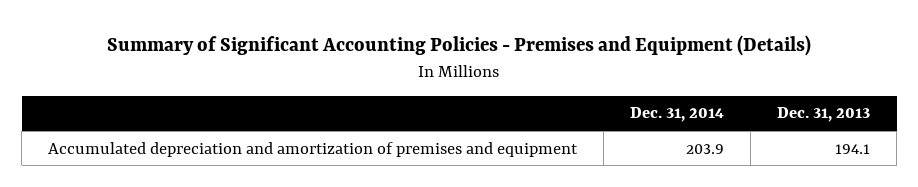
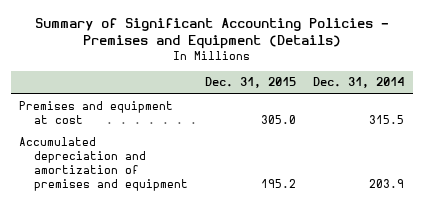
[777,107,871,123] Dec. 31, 2013 -> none
none -> [205,77,297,89] Dec. 31, 2015
none -> [19,101,174,125] Premises and equipment at cost

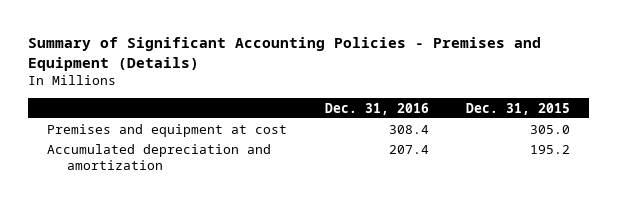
[313,77,405,89] Dec. 31, 2014 -> none
none -> [324,102,429,115] Dec. 31, 2016
[19,137,189,192] Accumulated depreciation and amortization of premises and equipment -> [47,143,272,170] Accumulated depreciation and amortization

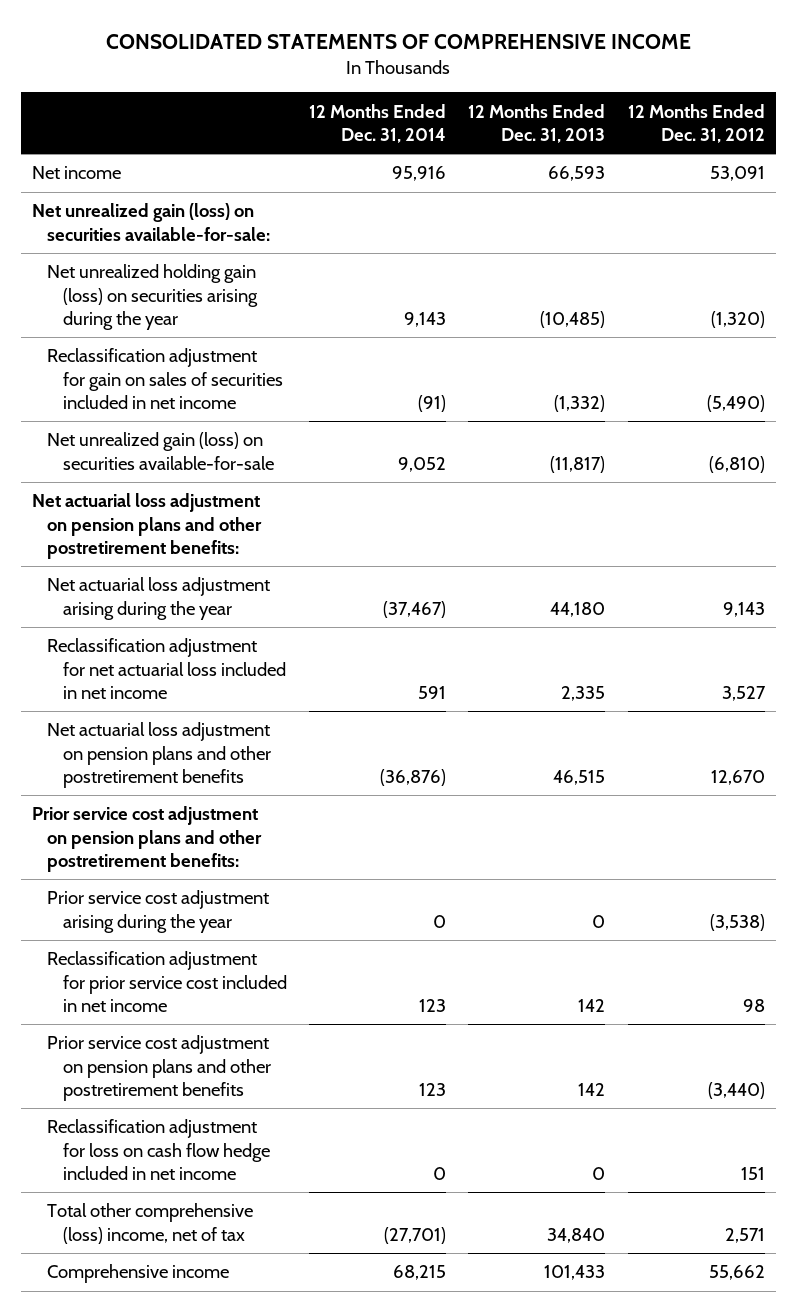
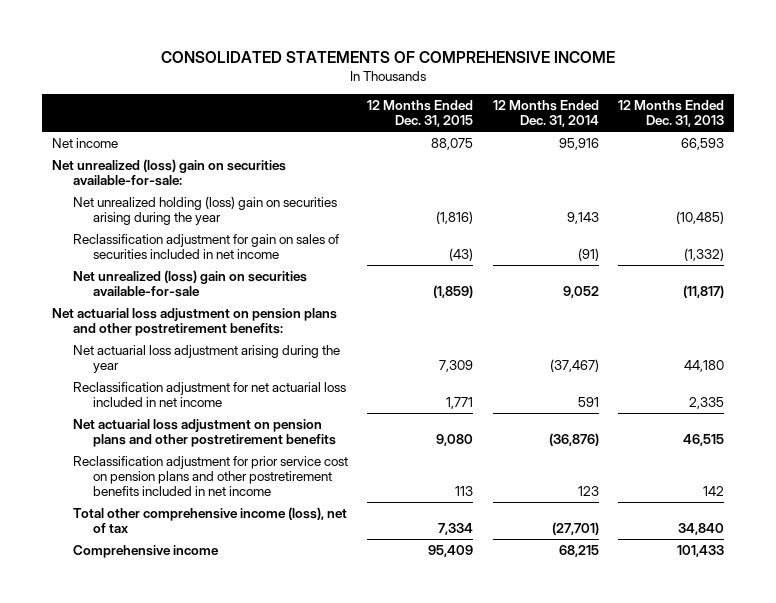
[627,103,765,144] 12 Months Ended Dec. 31, 2012 -> none
none -> [367,99,474,128] 12 Months Ended Dec. 31, 2015
[31,203,271,241] Net unrealized gain (loss) on securities available-for-sale: -> [52,158,287,186] Net unrealized (loss) gain on securities available-for-sale:
[47,264,258,330] Net unrealized holding gain (loss) on securities arising during the year -> [72,195,337,225] Net unrealized holding (loss) gain on securities arising during the year
[47,432,274,470] Net unrealized gain (loss) on securities available-for-sale -> [72,269,307,297] Net unrealized (loss) gain on securities available-for-sale
[31,806,263,872] Prior service cost adjustment on pension plans and other postretirement benefits: -> none
[47,890,270,933] Prior service cost adjustment arising during the year -> none
[47,1035,271,1101] Prior service cost adjustment on pension plans and other postretirement benefits -> none
[47,1119,270,1180] Reclassification adjustment for loss on cash flow hedge included in net income -> none
[47,951,287,1012] Reclassification adjustment for prior service cost included in net income -> [72,455,348,497] Reclassification adjustment for prior service cost on pension plans and other postretirement benefits included in net income
[47,1203,254,1244] Total other comprehensive (loss) income, net of tax -> [72,506,347,533] Total other comprehensive income (loss), net of tax

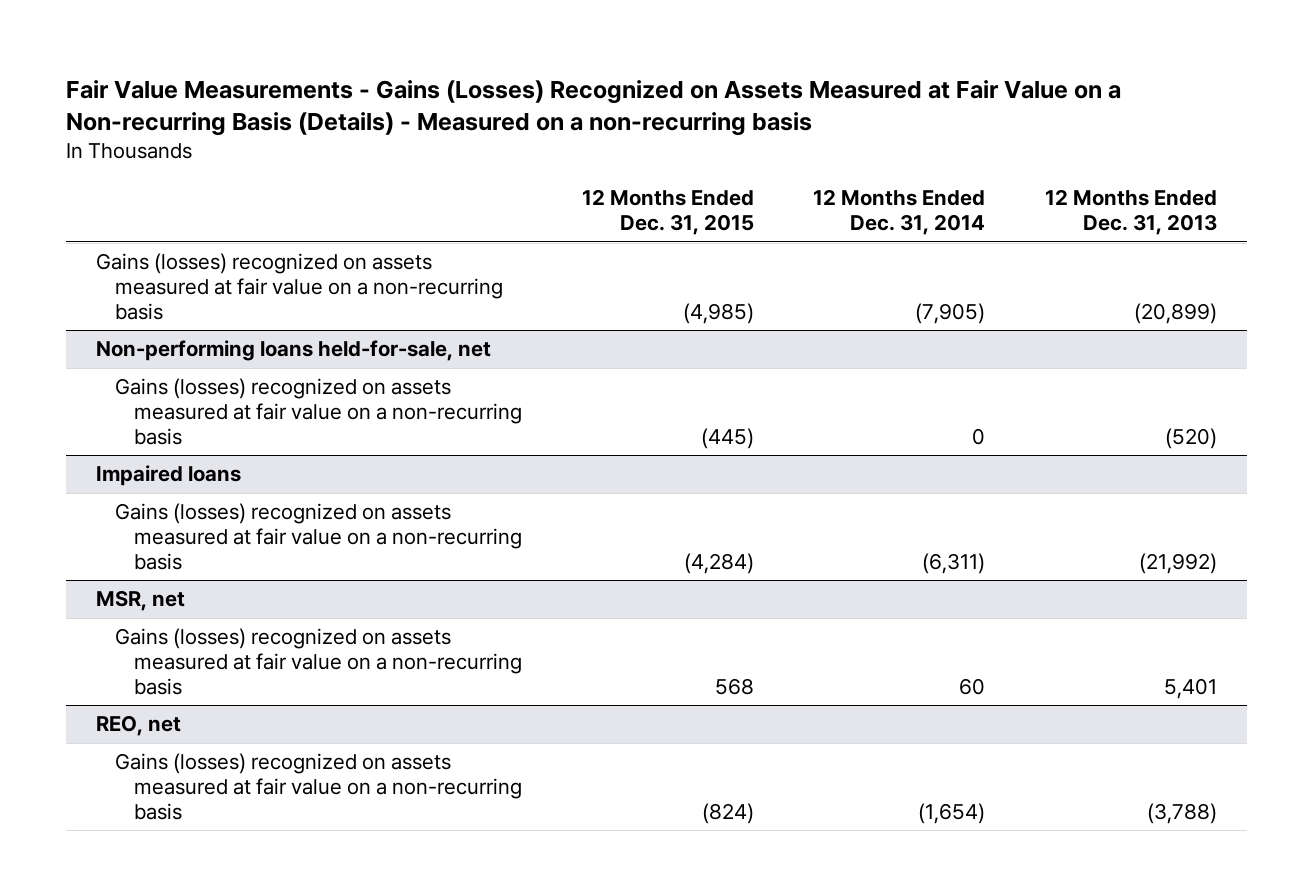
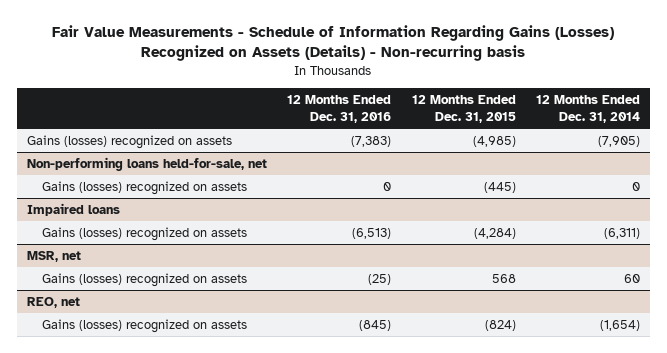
[65,80,1121,137] Fair Value Measurements - Gains (Losses) Recognized on Assets Measured at Fair Value on a Non-recurring Basis (Details) - Measured on a non-recurring basis -> [52,25,615,62] Fair Value Measurements - Schedule of Information Regarding Gains (Losses) Recognized on Assets (Details) - Non-recurring basis
[1045,189,1218,236] 12 Months Ended Dec. 31, 2013 -> none
none -> [287,95,392,123] 12 Months Ended Dec. 31, 2016
[95,253,503,321] Gains (losses) recognized on assets measured at fair value on a non-recurring basis -> [27,134,233,149] Gains (losses) recognized on assets
[114,378,522,446] Gains (losses) recognized on assets measured at fair value on a non-recurring basis -> [42,180,248,195] Gains (losses) recognized on assets
[114,503,522,571] Gains (losses) recognized on assets measured at fair value on a non-recurring basis -> [42,226,248,241] Gains (losses) recognized on assets
[114,628,522,696] Gains (losses) recognized on assets measured at fair value on a non-recurring basis -> [42,272,248,287] Gains (losses) recognized on assets
[114,753,522,821] Gains (losses) recognized on assets measured at fair value on a non-recurring basis -> [42,318,248,333] Gains (losses) recognized on assets

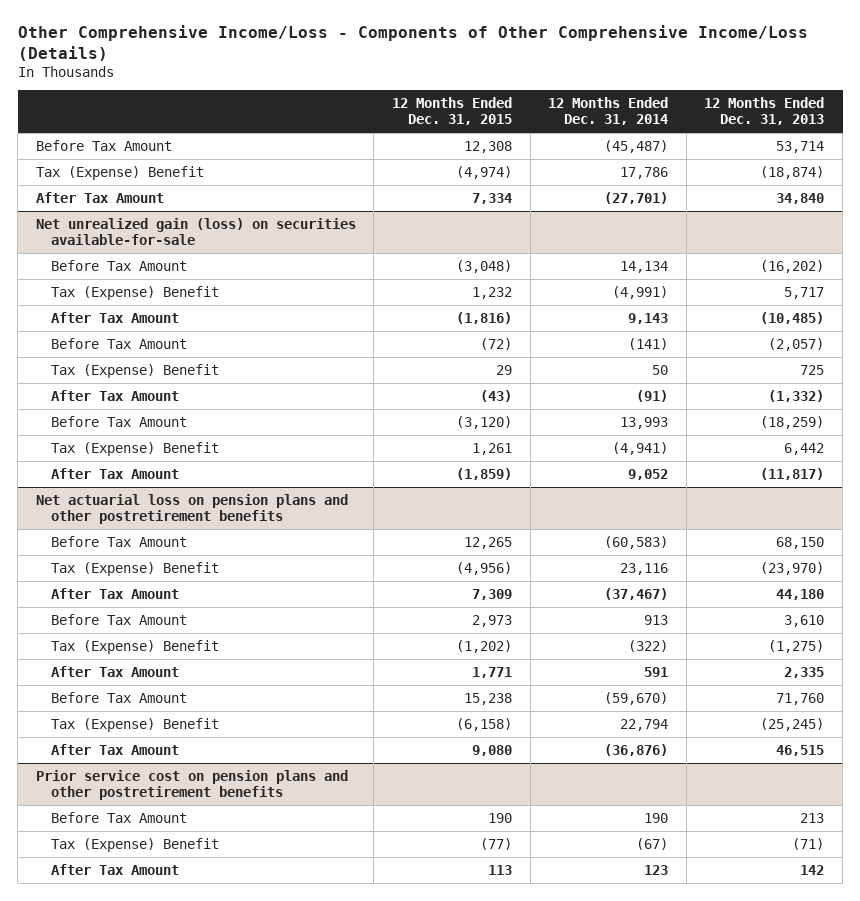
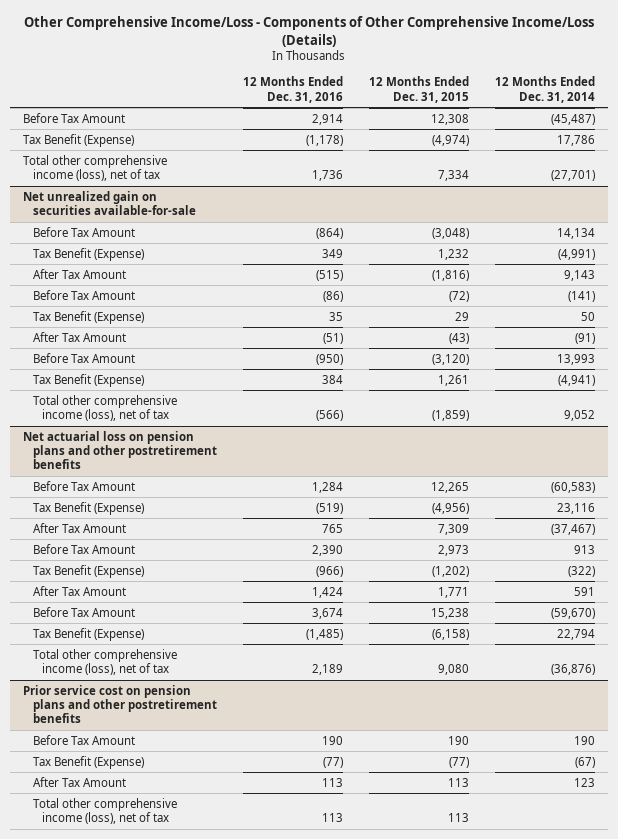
[704,97,825,126] 12 Months Ended Dec. 31, 2013 -> none
none -> [242,76,343,103] 12 Months Ended Dec. 31, 2016
[35,165,204,180] Tax (Expense) Benefit -> [22,133,134,147] Tax Benefit (Expense)
[35,191,164,203] After Tax Amount -> [22,154,167,182] Total other comprehensive income (loss), net of tax
[35,217,356,246] Net unrealized gain (loss) on securities available-for-sale -> [22,190,196,216] Net unrealized gain on securities available-for-sale
[51,285,220,300] Tax (Expense) Benefit -> [32,247,144,261] Tax Benefit (Expense)
[51,363,220,378] Tax (Expense) Benefit -> [32,310,144,324] Tax Benefit (Expense)
[51,441,220,456] Tax (Expense) Benefit -> [32,373,144,387] Tax Benefit (Expense)
[51,467,180,479] After Tax Amount -> [32,394,177,422] Total other comprehensive income (loss), net of tax
[51,561,220,576] Tax (Expense) Benefit -> [32,501,144,515] Tax Benefit (Expense)
[51,639,220,654] Tax (Expense) Benefit -> [32,564,144,578] Tax Benefit (Expense)
[51,717,220,732] Tax (Expense) Benefit -> [32,627,144,641] Tax Benefit (Expense)
[51,743,180,755] After Tax Amount -> [32,648,177,676] Total other comprehensive income (loss), net of tax
[51,837,220,852] Tax (Expense) Benefit -> [32,755,144,769] Tax Benefit (Expense)
none -> [32,797,177,825] Total other comprehensive income (loss), net of tax

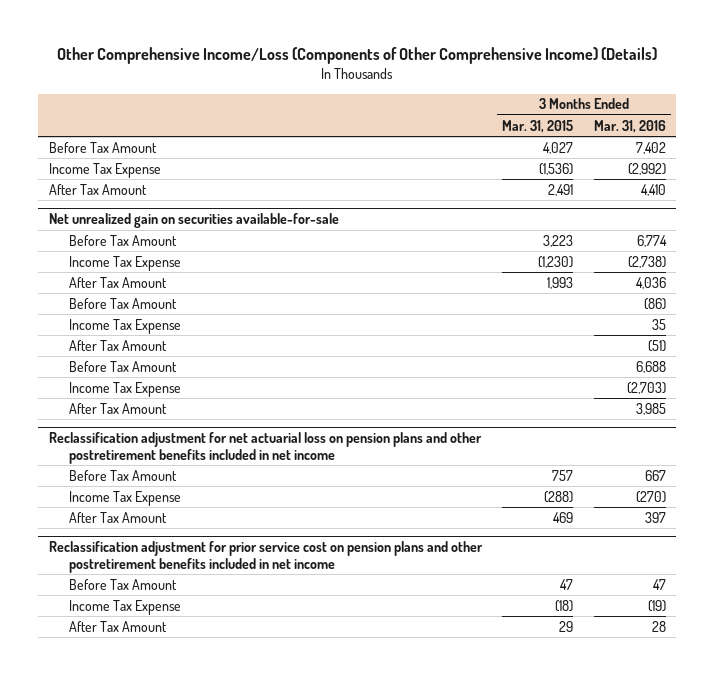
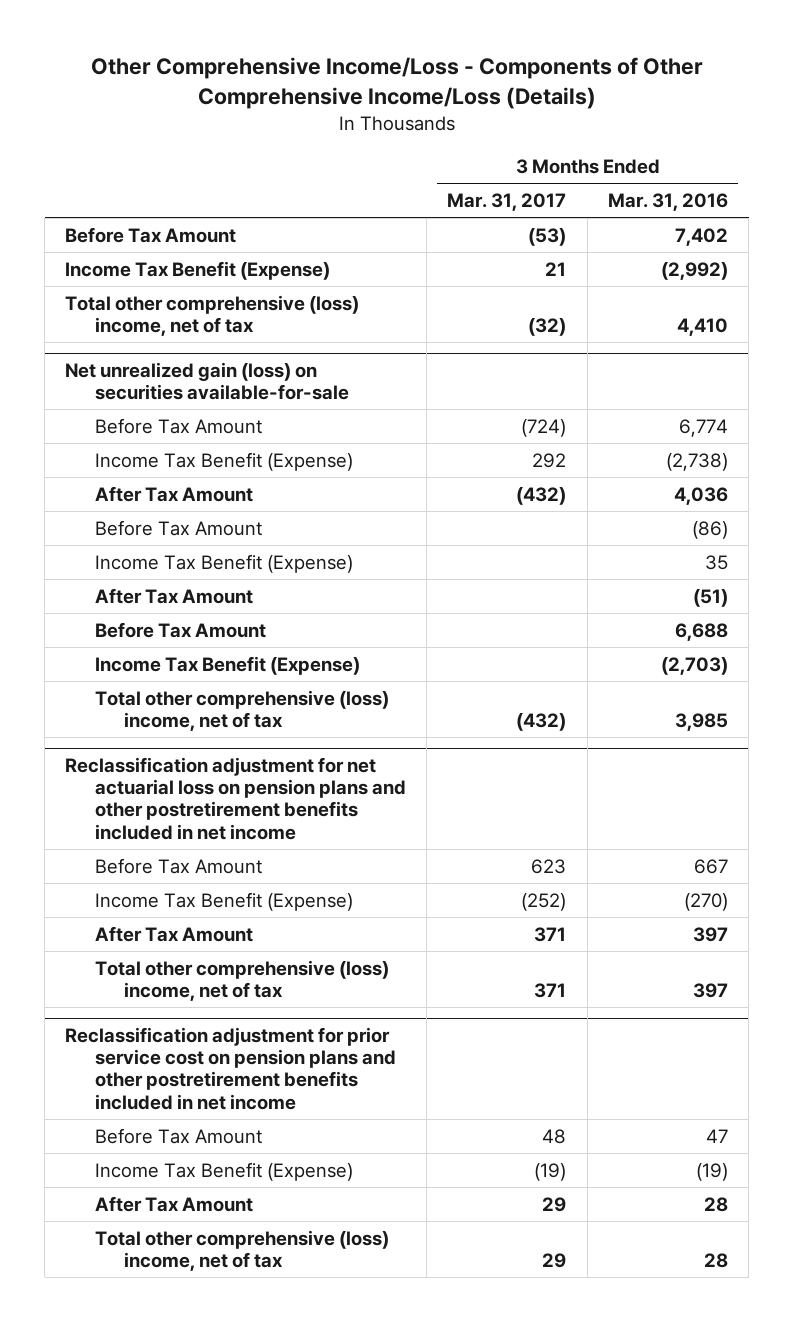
[57,47,658,65] Other Comprehensive Income/Loss (Components of Other Comprehensive Income) (Details) -> [90,57,703,110] Other Comprehensive Income/Loss - Components of Other Comprehensive Income/Loss (Details)
[502,119,574,133] Mar. 31, 2015 -> none
none -> [447,193,567,212] Mar. 31, 2017
[48,162,161,178] Income Tax Expense -> [65,260,331,280] Income Tax Benefit (Expense)
[48,183,147,195] After Tax Amount -> [65,294,360,337] Total other comprehensive (loss) income, net of tax
[48,213,339,229] Net unrealized gain on securities available-for-sale -> [65,361,349,401] Net unrealized gain (loss) on securities available-for-sale
[69,255,182,271] Income Tax Expense -> [94,451,353,471] Income Tax Benefit (Expense)
[69,318,182,334] Income Tax Expense -> [94,553,353,573] Income Tax Benefit (Expense)
[69,381,182,397] Income Tax Expense -> [94,655,360,675] Income Tax Benefit (Expense)
[69,402,168,414] After Tax Amount -> [94,689,389,732] Total other comprehensive (loss) income, net of tax
[69,490,182,506] Income Tax Expense -> [94,891,353,911] Income Tax Benefit (Expense)
none -> [94,959,389,1002] Total other comprehensive (loss) income, net of tax
[69,599,182,615] Income Tax Expense -> [94,1161,353,1181] Income Tax Benefit (Expense)
none -> [94,1229,389,1272] Total other comprehensive (loss) income, net of tax

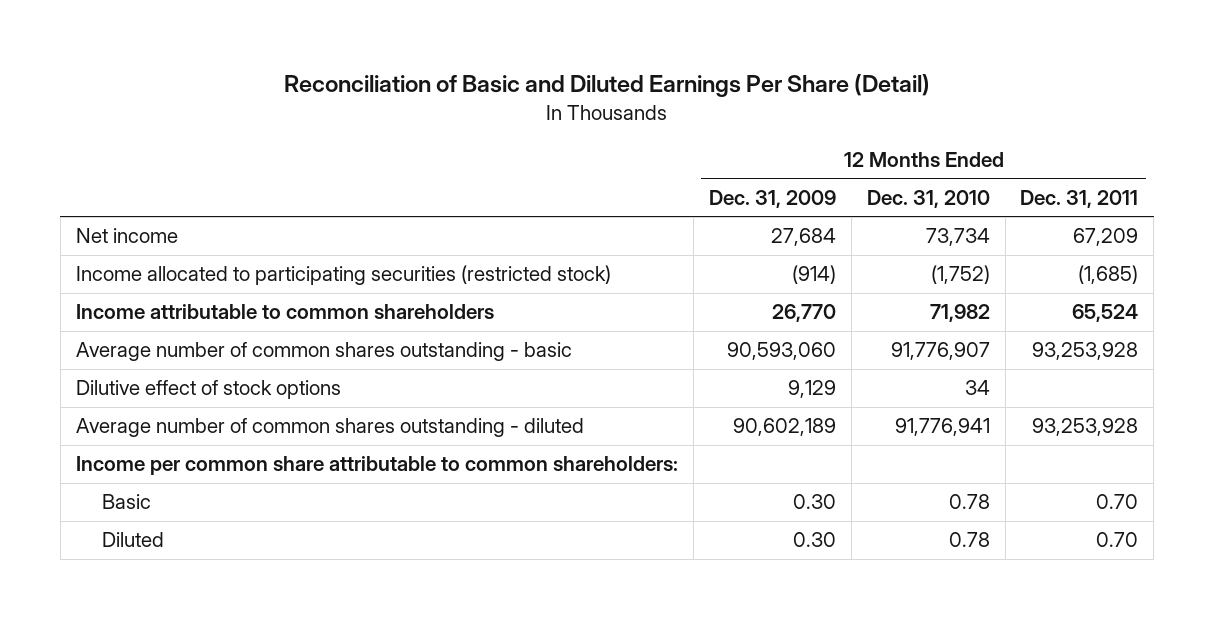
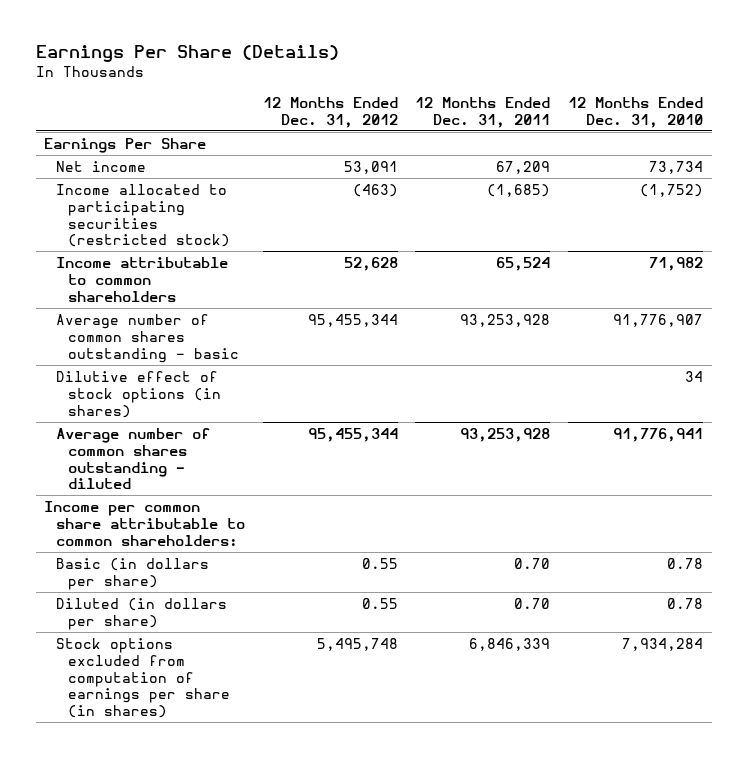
[284,74,931,98] Reconciliation of Basic and Diluted Earnings Per Share (Detail) -> [35,44,339,62] Earnings Per Share (Details)
[708,189,836,208] Dec. 31, 2009 -> none
none -> [262,96,398,128] 12 Months Ended Dec. 31, 2012
none -> [44,137,207,153] Earnings Per Share
[75,380,341,400] Dilutive effect of stock options -> [56,370,221,418] Dilutive effect of stock options (in shares)
[102,494,152,510] Basic -> [56,557,210,590] Basic (in dollars per share)
[102,532,165,548] Diluted -> [56,597,228,630] Diluted (in dollars per share)
none -> [56,637,230,719] Stock options excluded from computation of earnings per share (in shares)

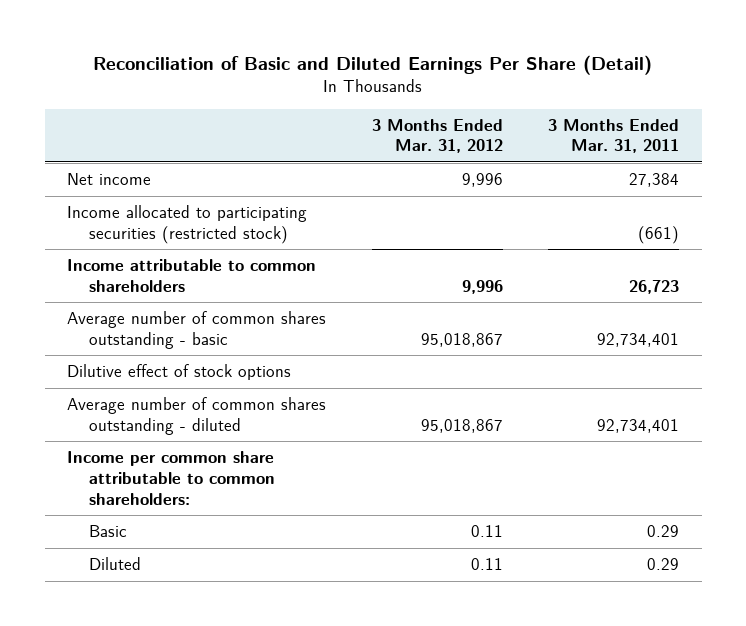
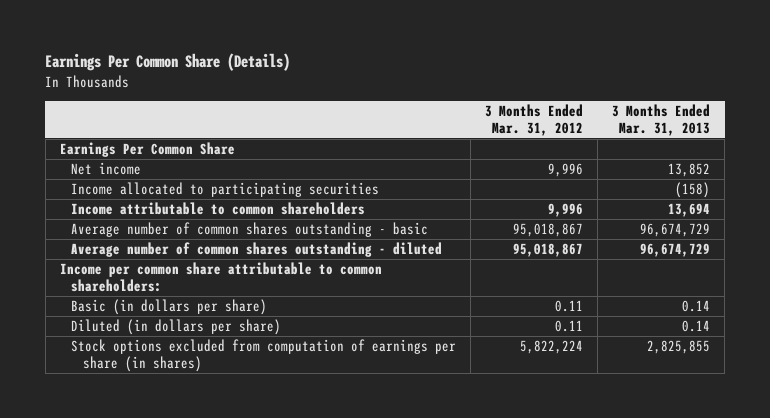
[93,55,653,76] Reconciliation of Basic and Diluted Earnings Per Share (Detail) -> [45,53,291,72] Earnings Per Common Share (Details)
[548,118,680,154] 3 Months Ended Mar. 31, 2011 -> none
none -> [612,104,711,136] 3 Months Ended Mar. 31, 2013
none -> [59,142,235,158] Earnings Per Common Share
[67,205,308,244] Income allocated to participating securities (restricted stock) -> [71,182,380,198] Income allocated to participating securities
[67,364,292,381] Dilutive effect of stock options -> none
[89,525,128,538] Basic -> [71,299,268,316] Basic (in dollars per share)
[89,557,142,571] Diluted -> [71,319,282,336] Diluted (in dollars per share)
none -> [71,339,457,372] Stock options excluded from computation of earnings per share (in shares)

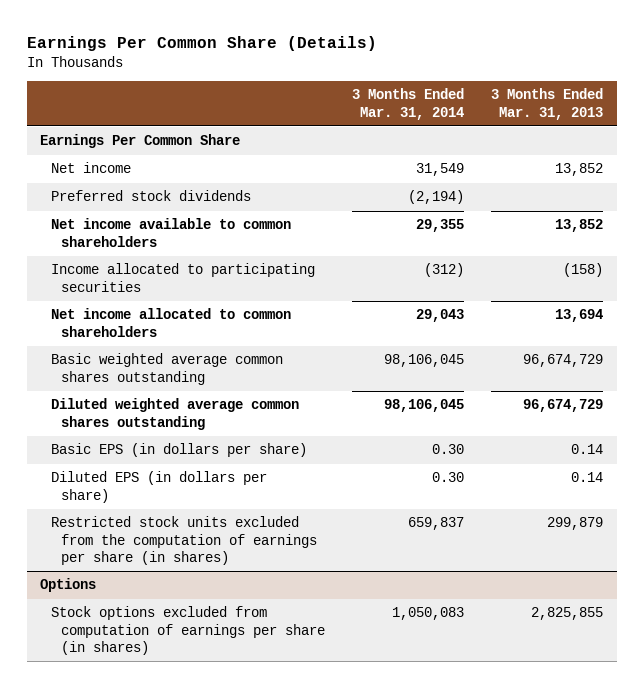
[485,104,584,136] 3 Months Ended Mar. 31, 2012 -> none
none -> [352,88,465,120] 3 Months Ended Mar. 31, 2014
none -> [50,190,251,202] Preferred stock dividends
none -> [50,218,291,247] Net income available to common shareholders
[59,262,382,292] Income per common share attributable to common shareholders: -> none
[71,202,366,216] Income attributable to common shareholders -> [50,308,291,337] Net income allocated to common shareholders
[71,222,429,238] Average number of common shares outstanding - basic -> [50,353,283,385] Basic weighted average common shares outstanding
[71,242,443,258] Average number of common shares outstanding - diluted -> [50,398,299,430] Diluted weighted average common shares outstanding
[71,299,268,316] Basic (in dollars per share) -> [50,443,307,458] Basic EPS (in dollars per share)
[71,319,282,336] Diluted (in dollars per share) -> [50,471,267,503] Diluted EPS (in dollars per share)
none -> [50,516,318,566] Restricted stock units excluded from the computation of earnings per share (in shares)
none -> [40,578,97,593] Options

